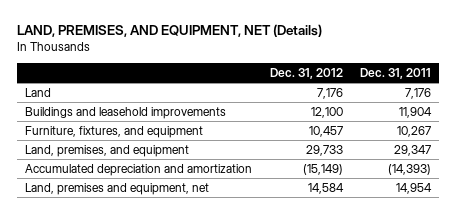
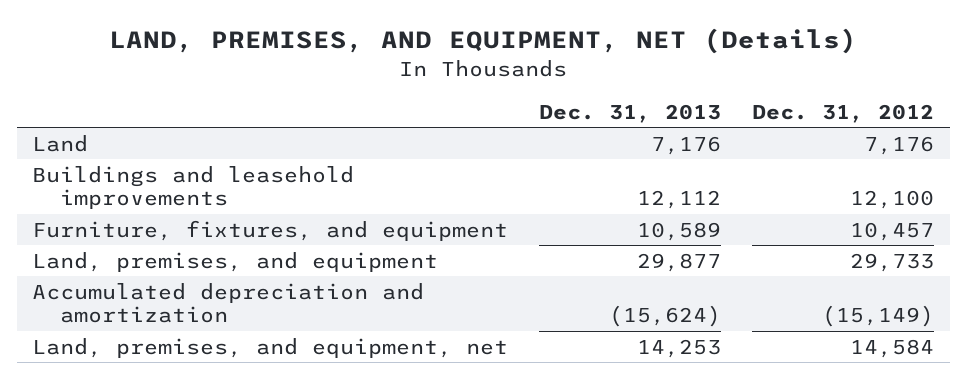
[359,67,431,79] Dec. 31, 2011 -> none
none -> [539,103,722,123] Dec. 31, 2013
[25,183,210,196] Land, premises and equipment, net -> [32,337,509,358] Land, premises, and equipment, net

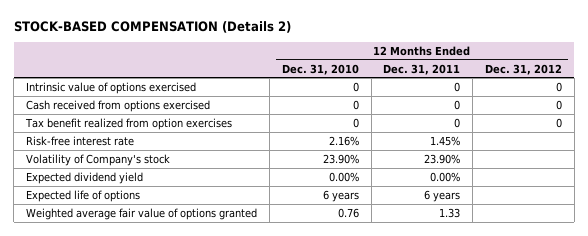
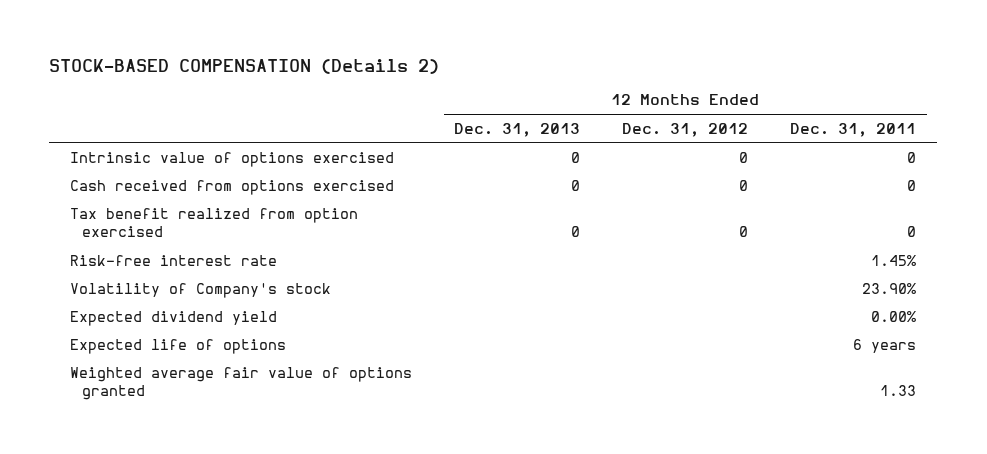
[281,63,359,75] Dec. 31, 2010 -> none
none -> [454,122,581,137] Dec. 31, 2013
[25,117,233,130] Tax benefit realized from option exercises -> [70,207,359,237] Tax benefit realized from option exercised

